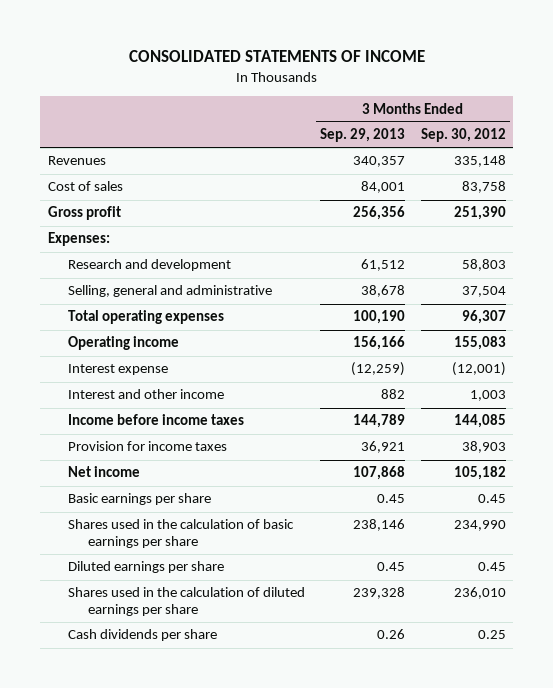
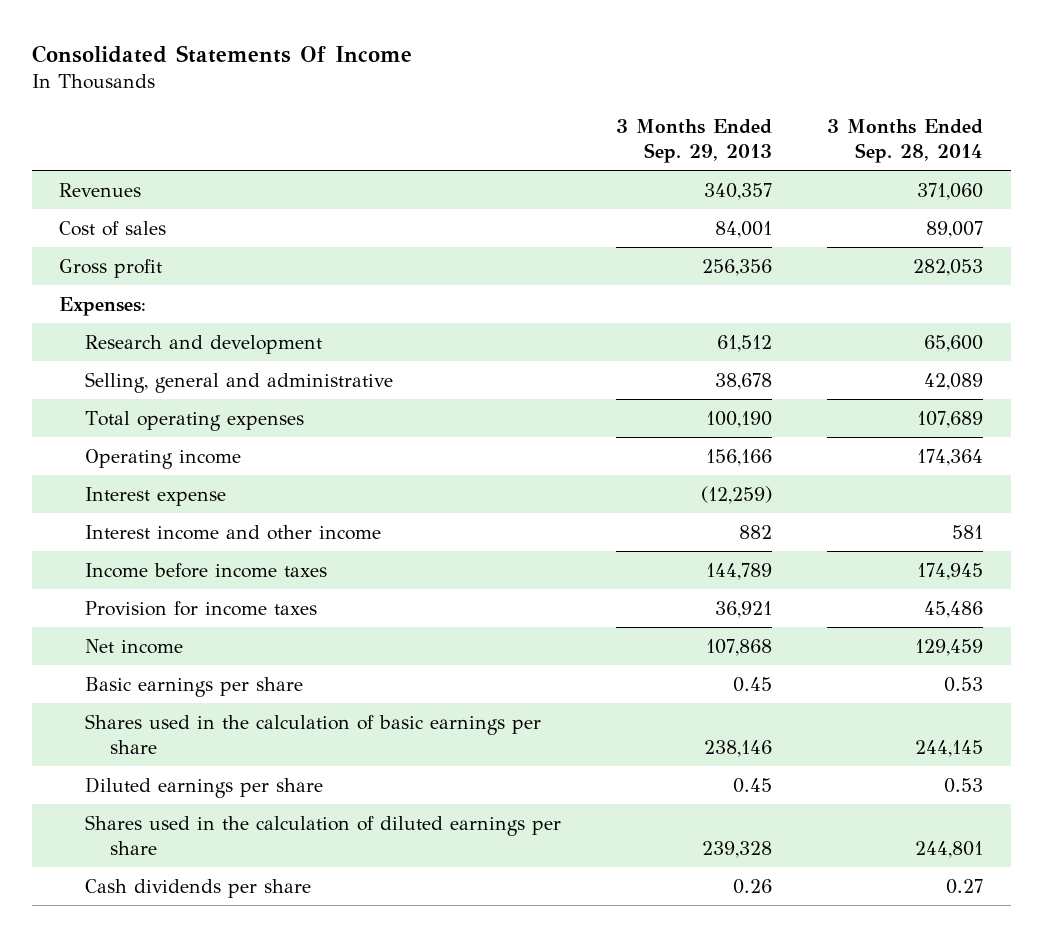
[128,50,425,63] CONSOLIDATED STATEMENTS OF INCOME -> [31,44,412,63] Consolidated Statements Of Income
[420,128,506,143] Sep. 30, 2012 -> none
none -> [826,119,983,163] 3 Months Ended Sep. 28, 2014
[67,389,224,400] Interest and other income -> [84,524,381,540] Interest income and other income

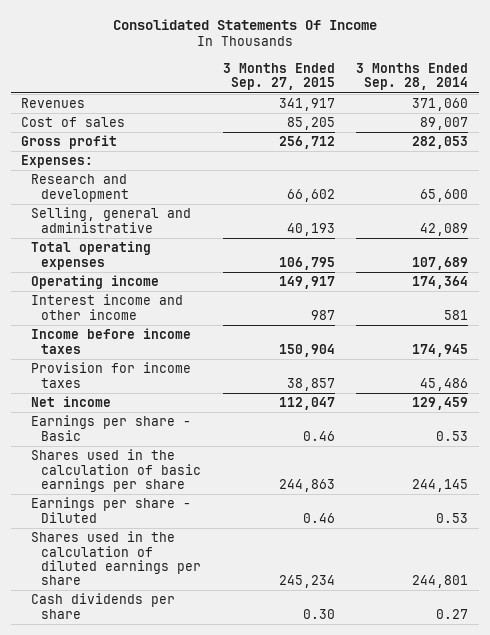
[615,119,772,163] 3 Months Ended Sep. 29, 2013 -> none
none -> [222,63,335,91] 3 Months Ended Sep. 27, 2015
[84,486,226,506] Interest expense -> none
[84,676,303,697] Basic earnings per share -> [31,415,192,441] Earnings per share - Basic
[84,776,323,798] Diluted earnings per share -> [31,497,192,523] Earnings per share - Diluted

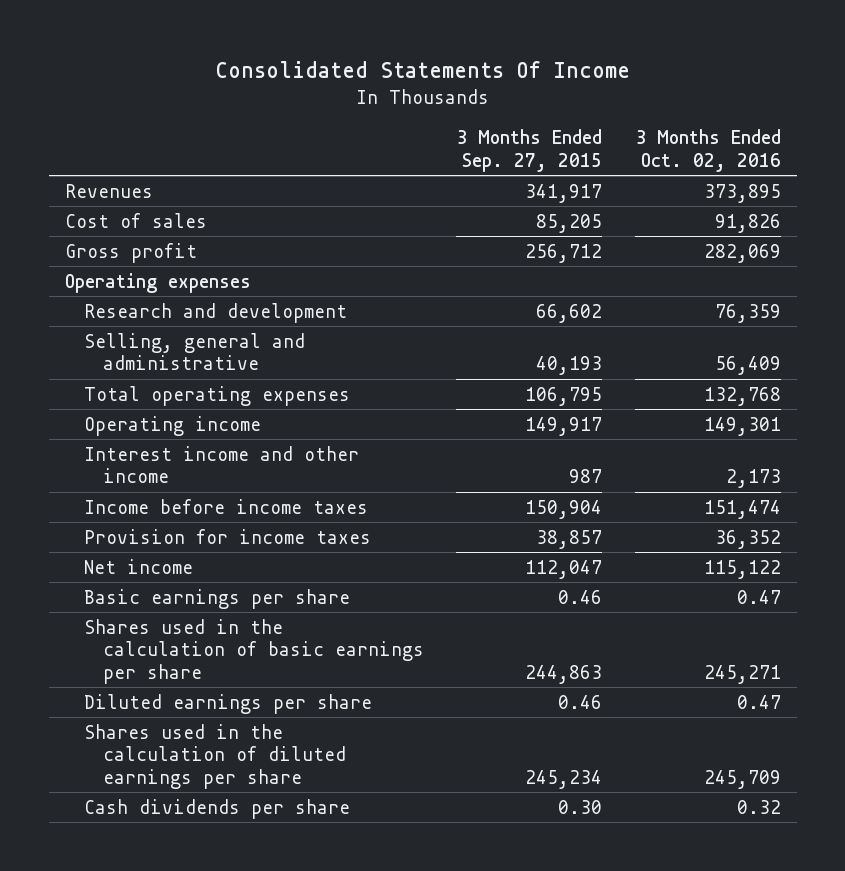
[356,63,469,91] 3 Months Ended Sep. 28, 2014 -> none
none -> [634,129,781,172] 3 Months Ended Oct. 02, 2016
[21,155,94,169] Expenses: -> [64,272,251,293] Operating expenses
[31,415,192,441] Earnings per share - Basic -> [83,588,350,609] Basic earnings per share
[31,497,192,523] Earnings per share - Diluted -> [83,693,372,714] Diluted earnings per share

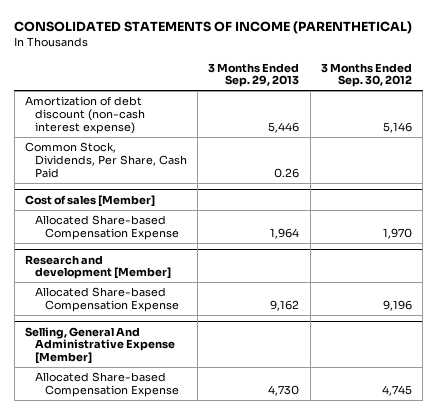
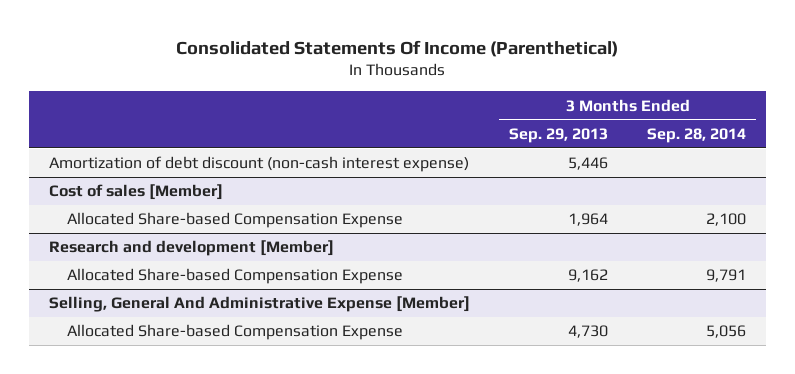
[14,21,413,35] CONSOLIDATED STATEMENTS OF INCOME (PARENTHETICAL) -> [176,39,619,57] Consolidated Statements Of Income (Parenthetical)
[320,62,412,88] 3 Months Ended Sep. 30, 2012 -> none
none -> [647,127,747,143] Sep. 28, 2014
[24,142,187,178] Common Stock, Dividends, Per Share, Cash Paid -> none

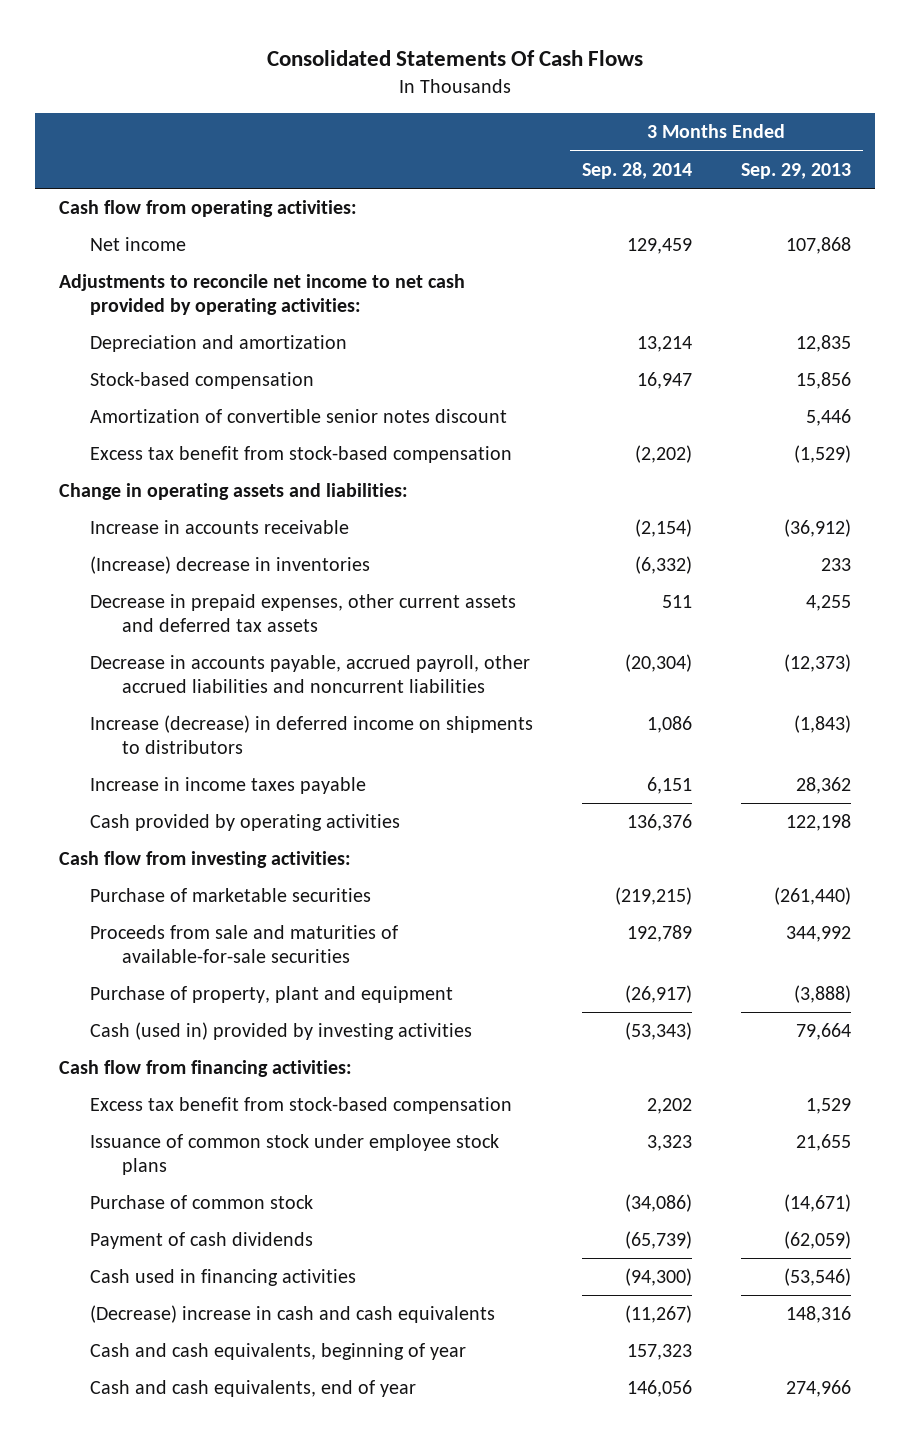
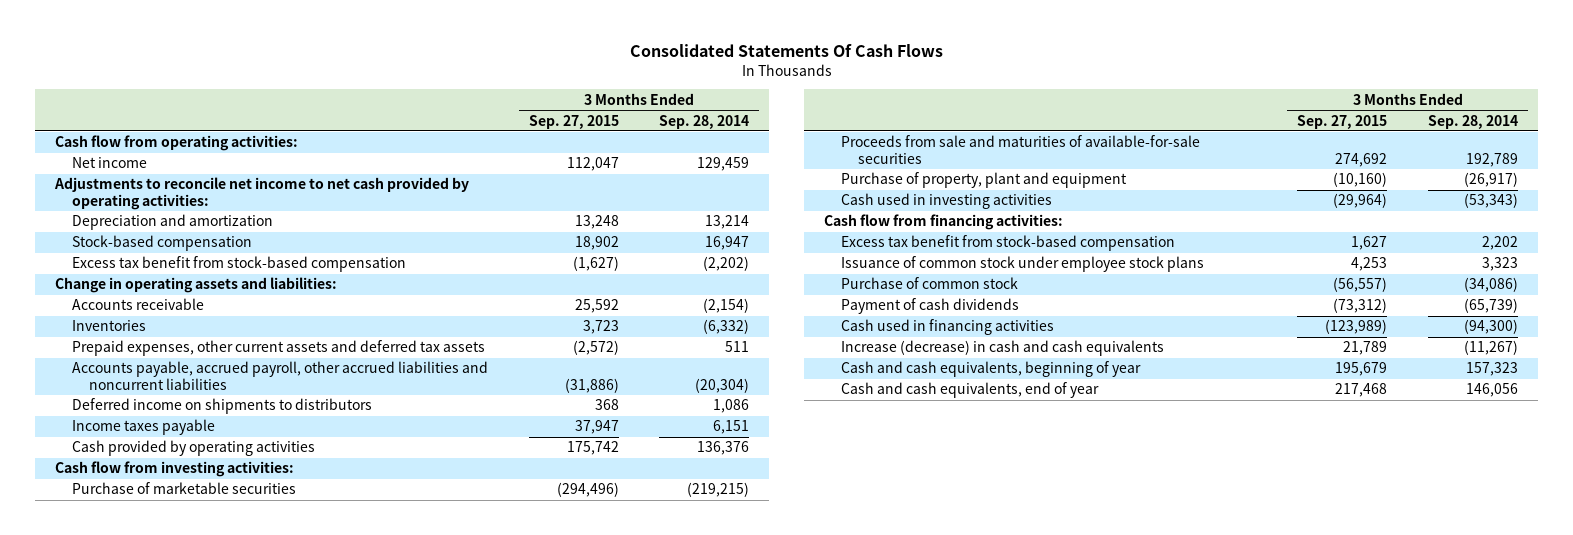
[740,162,851,179] Sep. 29, 2013 -> none
none -> [528,114,619,129] Sep. 27, 2015
[90,409,508,424] Amortization of convertible senior notes discount -> none
[90,520,350,535] Increase in accounts receivable -> [72,298,205,311] Accounts receivable
[90,556,371,575] (Increase) decrease in inventories -> [72,320,147,332] Inventories
[90,594,517,632] Decrease in prepaid expenses, other current assets and deferred tax assets -> [72,340,486,357] Prepaid expenses, other current assets and deferred tax assets
[90,655,531,693] Decrease in accounts payable, accrued payroll, other accrued liabilities and noncurrent liabilities -> [72,361,489,391] Accounts payable, accrued payroll, other accrued liabilities and noncurrent liabilities
[90,715,534,754] Increase (decrease) in deferred income on shipments to distributors -> [72,398,373,415] Deferred income on shipments to distributors
[90,777,367,795] Increase in income taxes payable -> [72,419,216,436] Income taxes payable
[90,1022,473,1041] Cash (used in) provided by investing activities -> [841,193,1053,210] Cash used in investing activities
[90,1305,496,1324] (Decrease) increase in cash and cash equivalents -> [841,340,1165,357] Increase (decrease) in cash and cash equivalents

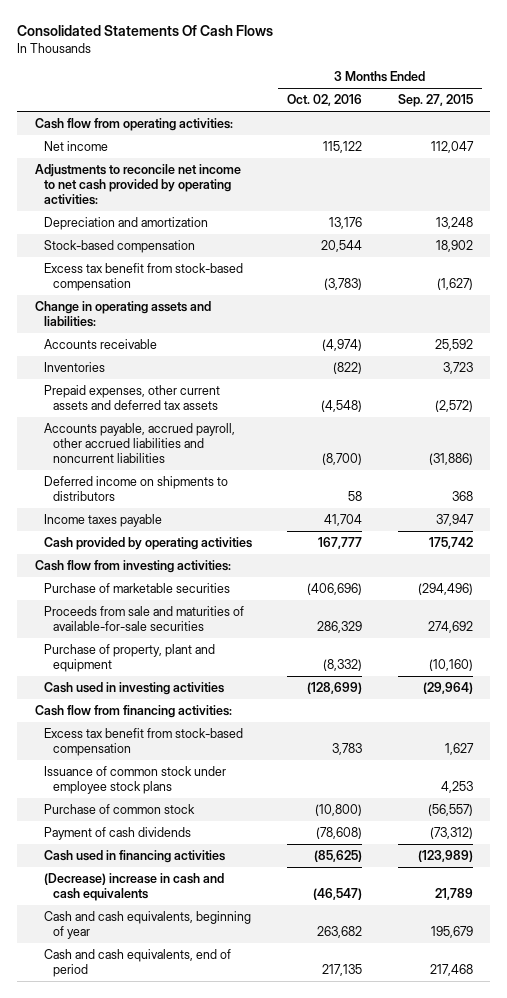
[659,114,750,129] Sep. 28, 2014 -> none
none -> [287,94,363,107] Oct. 02, 2016
[841,340,1165,357] Increase (decrease) in cash and cash equivalents -> [43,873,224,902] (Decrease) increase in cash and cash equivalents
[841,382,1100,399] Cash and cash equivalents, end of year -> [43,949,231,978] Cash and cash equivalents, end of period

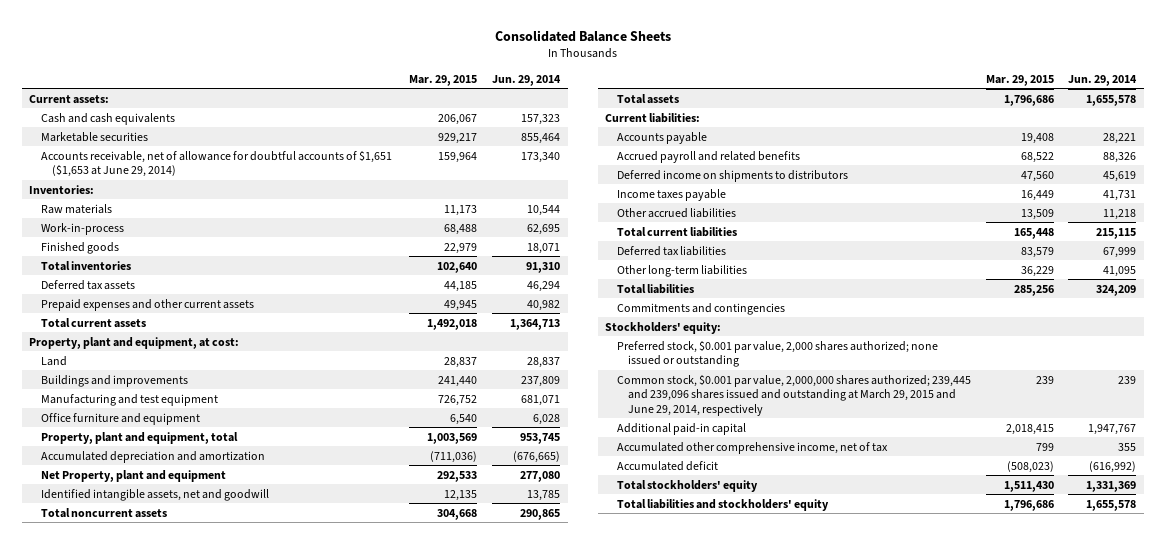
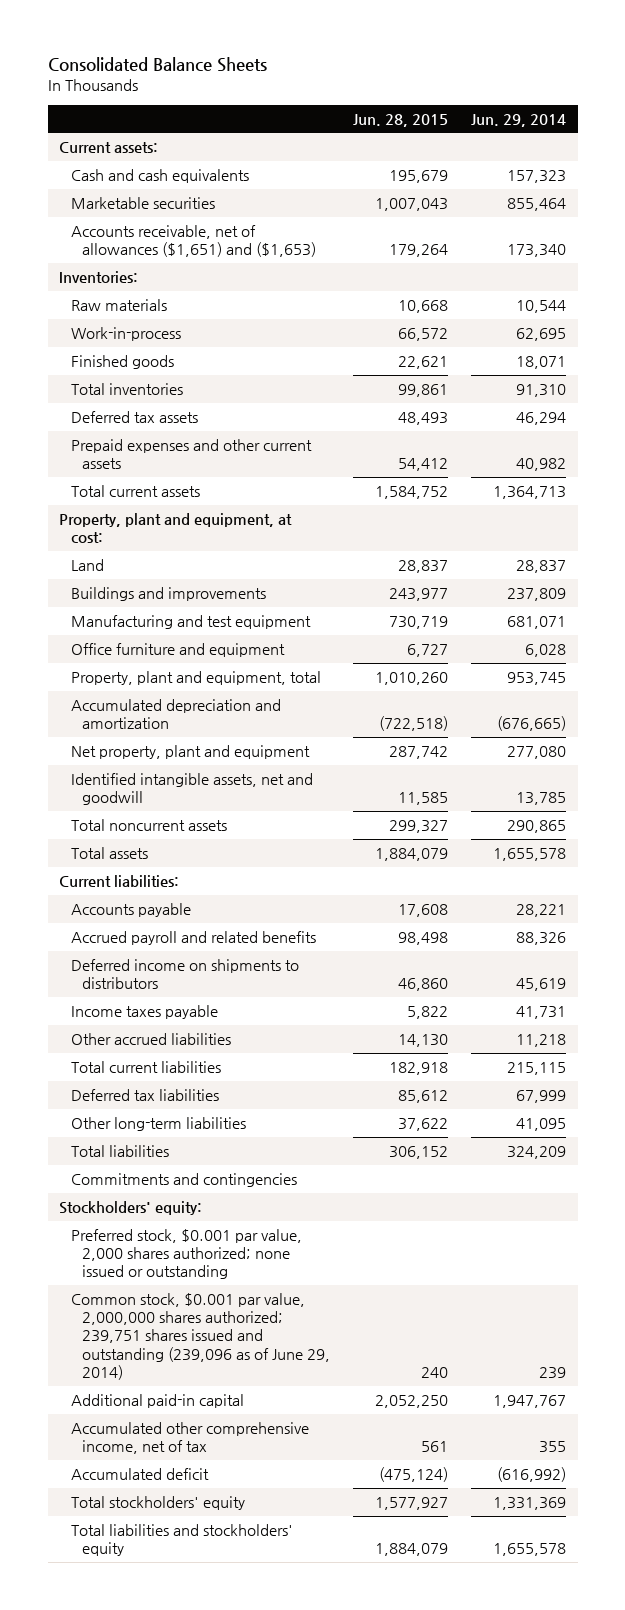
[409,74,478,86] Mar. 29, 2015 -> none
none -> [353,113,449,127] Jun. 28, 2015
[40,150,392,178] Accounts receivable, net of allowance for doubtful accounts of $1,651 ($1,653 at June 29, 2014) -> [70,224,317,258] Accounts receivable, net of allowances ($1,651) and ($1,653)
[40,469,226,482] Net Property, plant and equipment -> [70,744,310,759] Net property, plant and equipment
[616,374,971,416] Common stock, $0.001 par value, 2,000,000 shares authorized; 239,445 and 239,096 shares issued and outstanding at March 29, 2015 and June 29, 2014, respectively -> [70,1292,331,1380] Common stock, $0.001 par value, 2,000,000 shares authorized; 239,751 shares issued and outstanding (239,096 as of June 29, 2014)

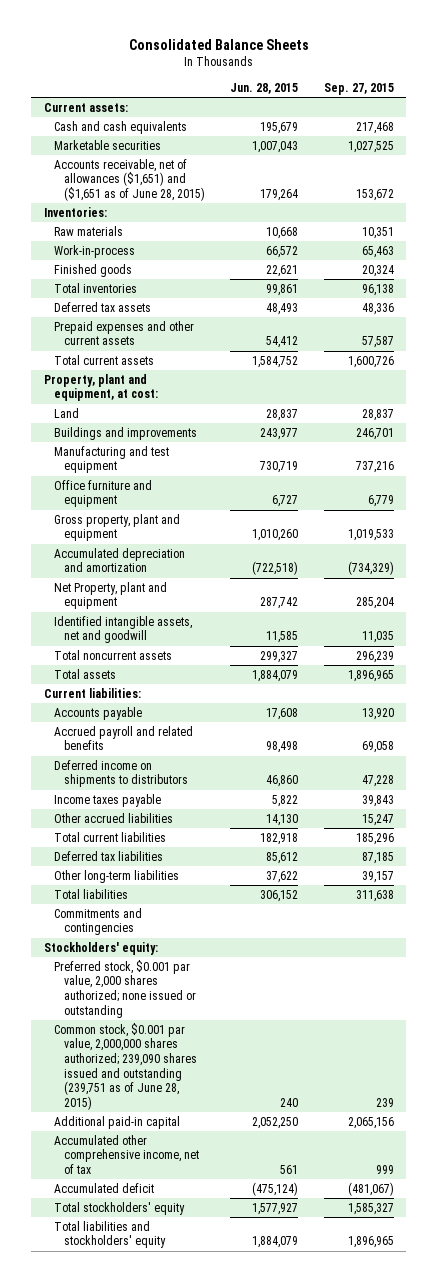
[471,113,567,127] Jun. 29, 2014 -> none
none -> [323,83,394,96] Sep. 27, 2015
[70,224,317,258] Accounts receivable, net of allowances ($1,651) and ($1,653) -> [53,158,206,201] Accounts receivable, net of allowances ($1,651) and ($1,651 as of June 28, 2015)
[70,670,321,685] Property, plant and equipment, total -> [53,513,180,542] Gross property, plant and equipment
[70,744,310,759] Net property, plant and equipment -> [53,581,167,610] Net Property, plant and equipment
[70,1292,331,1380] Common stock, $0.001 par value, 2,000,000 shares authorized; 239,751 shares issued and outstanding (239,096 as of June 29, 2014) -> [53,1022,198,1110] Common stock, $0.001 par value, 2,000,000 shares authorized; 239,090 shares issued and outstanding (239,751 as of June 28, 2015)

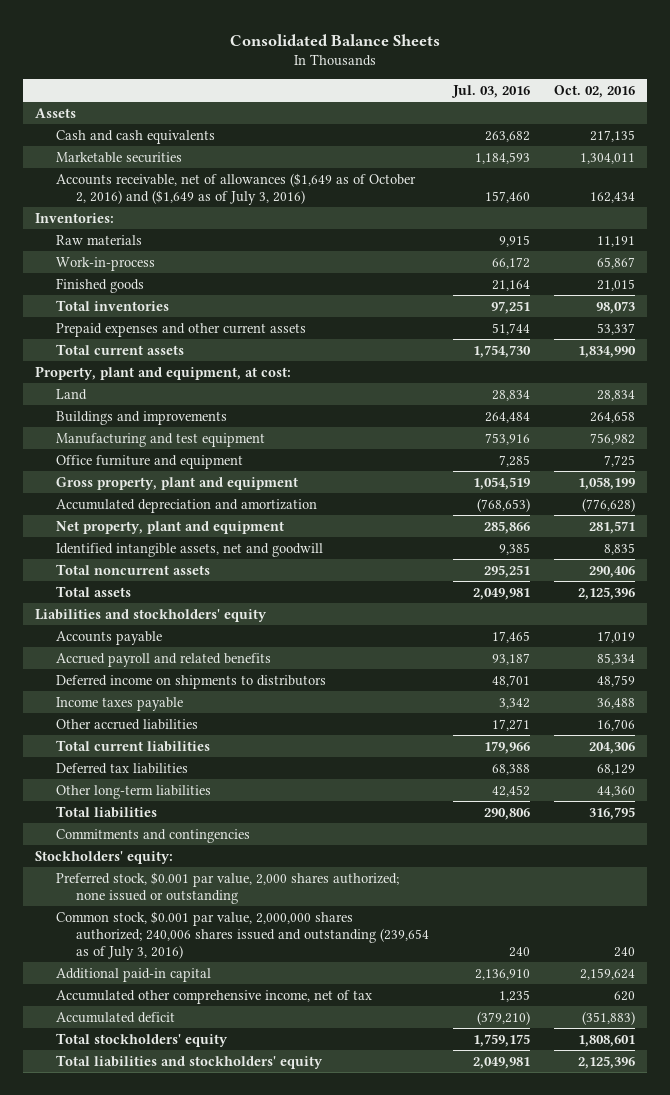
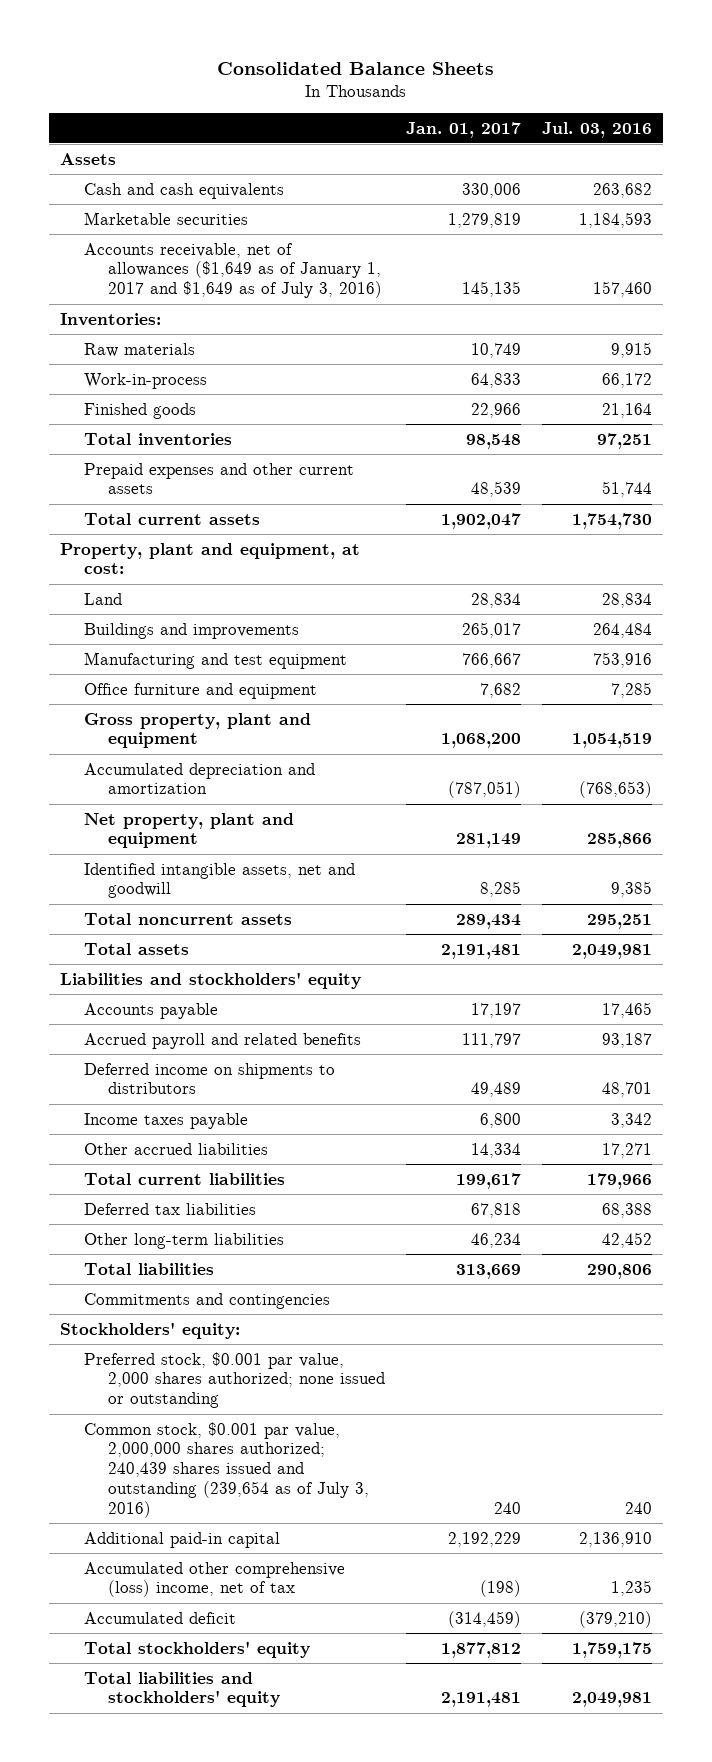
[553,85,635,99] Oct. 02, 2016 -> none
none -> [406,121,522,138] Jan. 01, 2017
[55,172,416,205] Accounts receivable, net of allowances ($1,649 as of October 2, 2016) and ($1,649 as of July 3, 2016) -> [83,242,383,299] Accounts receivable, net of allowances ($1,649 as of January 1, 2017 and $1,649 as of July 3, 2016)
[55,910,430,961] Common stock, $0.001 par value, 2,000,000 shares authorized; 240,006 shares issued and outstanding (239,654 as of July 3, 2016) -> [83,1421,370,1518] Common stock, $0.001 par value, 2,000,000 shares authorized; 240,439 shares issued and outstanding (239,654 as of July 3, 2016)
[55,989,372,1004] Accumulated other comprehensive income, net of tax -> [83,1561,345,1598] Accumulated other comprehensive (loss) income, net of tax

